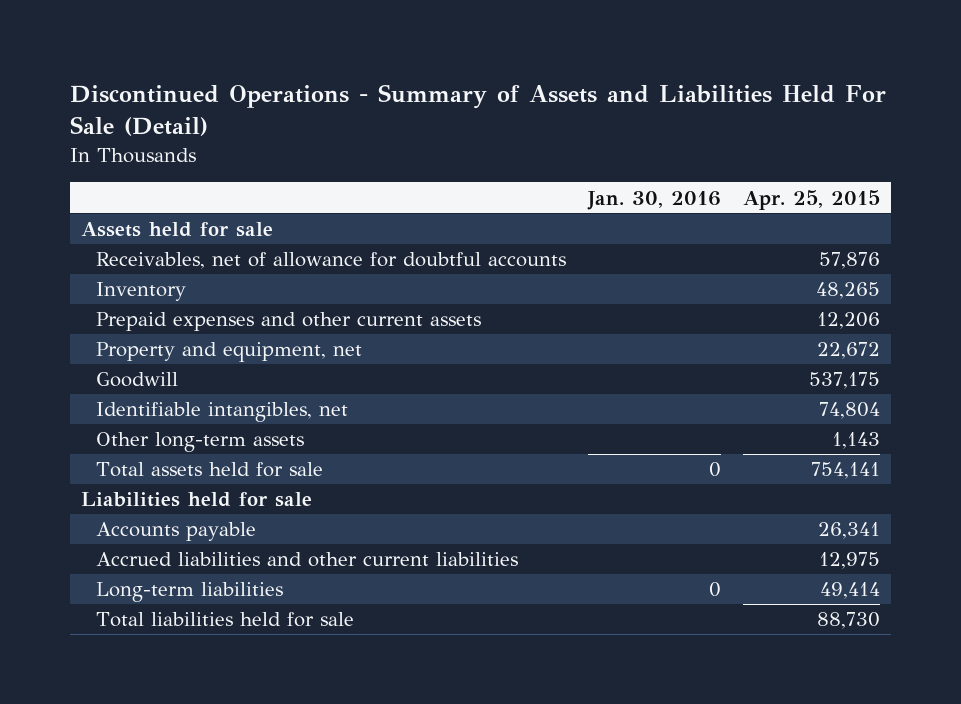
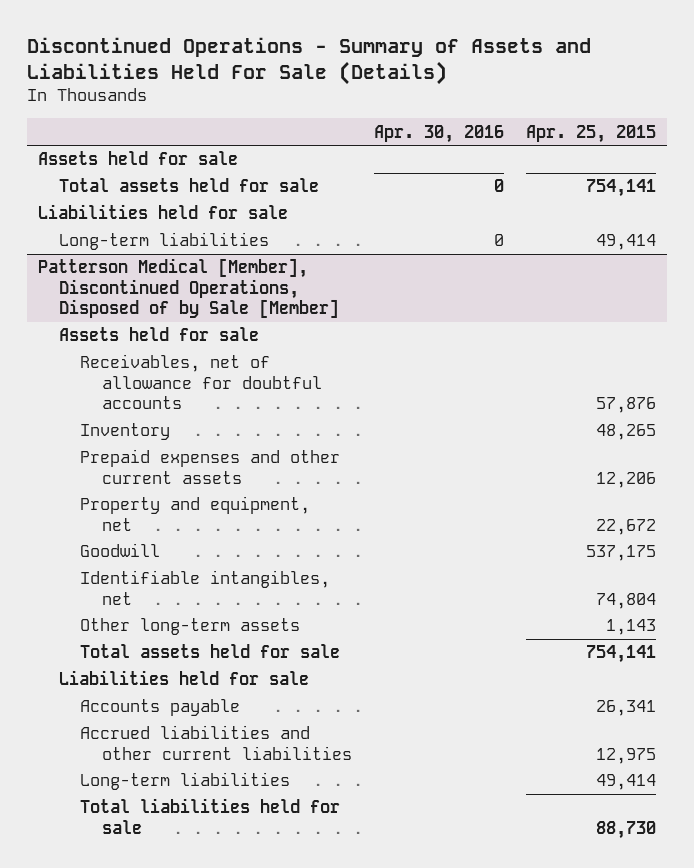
[69,83,886,136] Discontinued Operations - Summary of Assets and Liabilities Held For Sale (Detail) -> [26,36,591,85] Discontinued Operations - Summary of Assets and Liabilities Held For Sale (Details)
[587,190,722,210] Jan. 30, 2016 -> none
none -> [374,124,505,143] Apr. 30, 2016
none -> [59,178,320,193] Total assets held for sale
none -> [37,204,288,220] Liabilities held for sale
none -> [59,232,270,251] Long-term liabilities
none -> [37,258,340,319] Patterson Medical [Member], Discontinued Operations, Disposed of by Sale [Member]
none -> [59,327,260,342] Assets held for sale

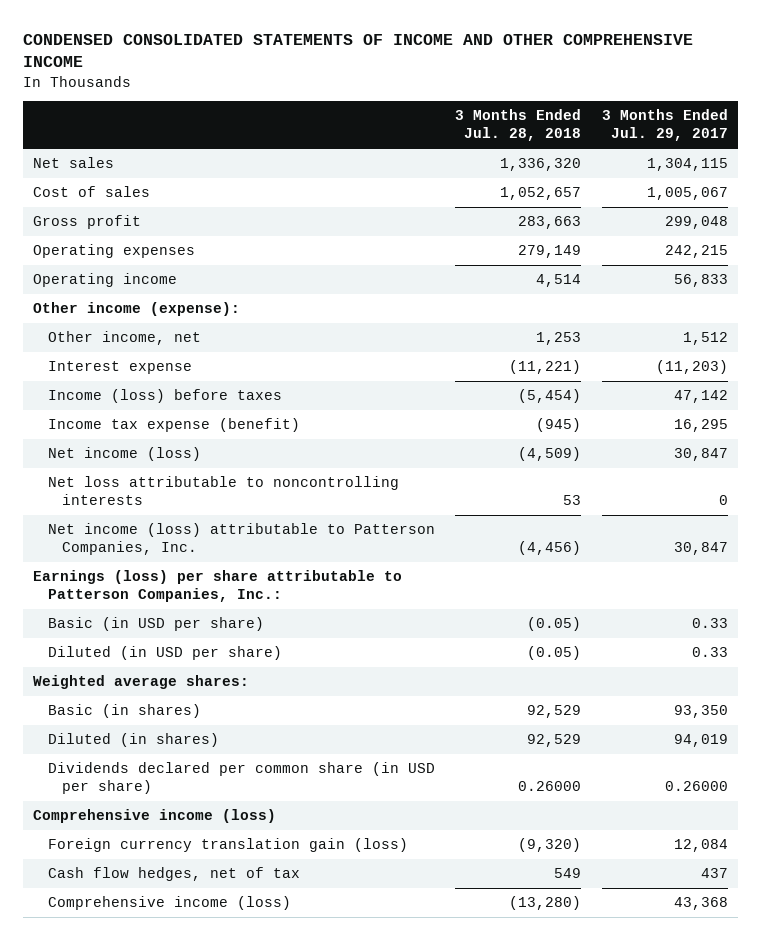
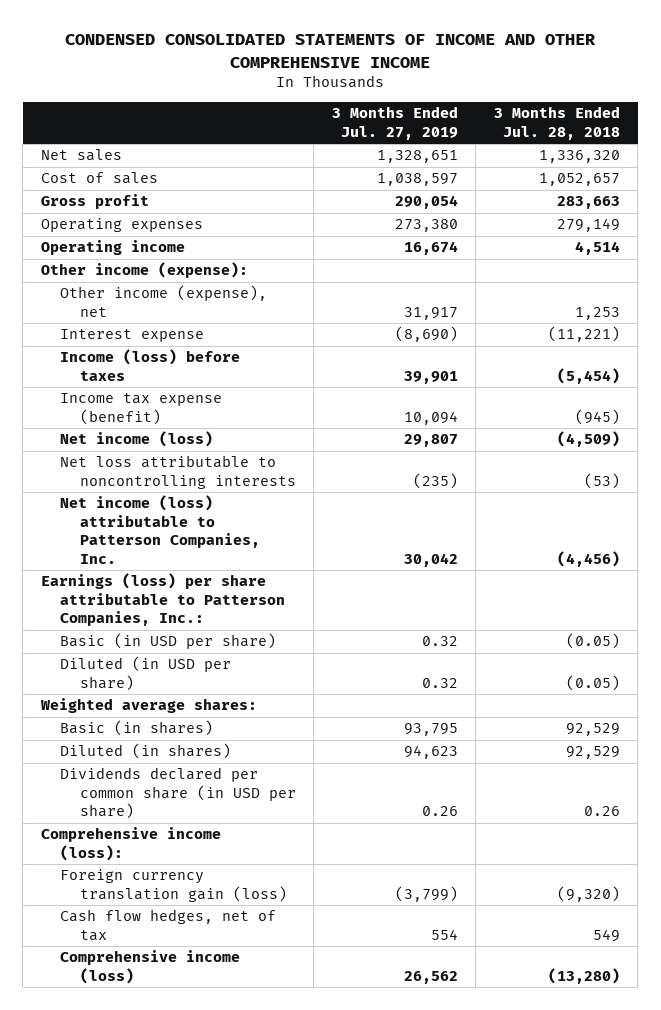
[601,109,728,142] 3 Months Ended Jul. 29, 2017 -> none
none -> [331,106,458,140] 3 Months Ended Jul. 27, 2019
[47,331,201,346] Other income, net -> [60,285,268,317] Other income (expense), net
[563,495,582,506] 53 -> [583,472,620,489] (53)
[518,781,582,792] 0.26000 -> [583,806,620,817] 0.26
[33,809,277,824] Comprehensive income (loss) -> [40,827,221,861] Comprehensive income (loss):

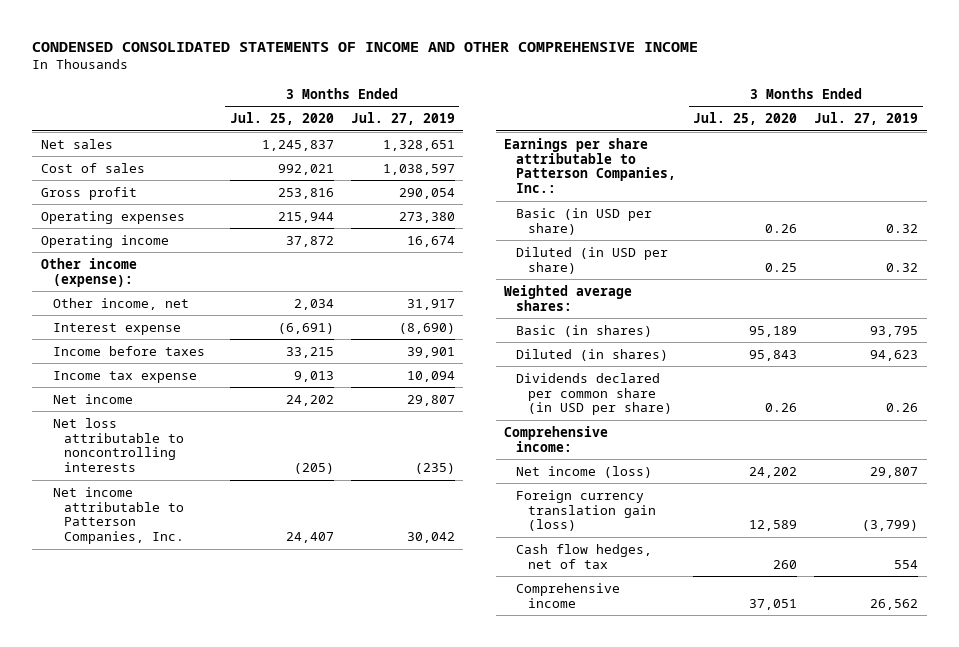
[493,106,620,140] 3 Months Ended Jul. 28, 2018 -> none
none -> [229,112,334,126] Jul. 25, 2020
[60,285,268,317] Other income (expense), net -> [52,297,189,310] Other income, net
[60,349,241,381] Income (loss) before taxes -> [52,345,205,356] Income before taxes
[60,393,223,425] Income tax expense (benefit) -> [52,370,197,383] Income tax expense
none -> [52,393,133,404] Net income
[60,495,260,565] Net income (loss) attributable to Patterson Companies, Inc. -> [52,486,185,545] Net income attributable to Patterson Companies, Inc.
[40,573,286,627] Earnings (loss) per share attributable to Patterson Companies, Inc.: -> [504,137,676,194] Earnings per share attributable to Patterson Companies, Inc.:
[40,827,221,861] Comprehensive income (loss): -> [504,425,609,452] Comprehensive income:
[60,431,214,448] Net income (loss) -> [515,465,652,478] Net income (loss)
[60,950,241,984] Comprehensive income (loss) -> [515,582,620,608] Comprehensive income

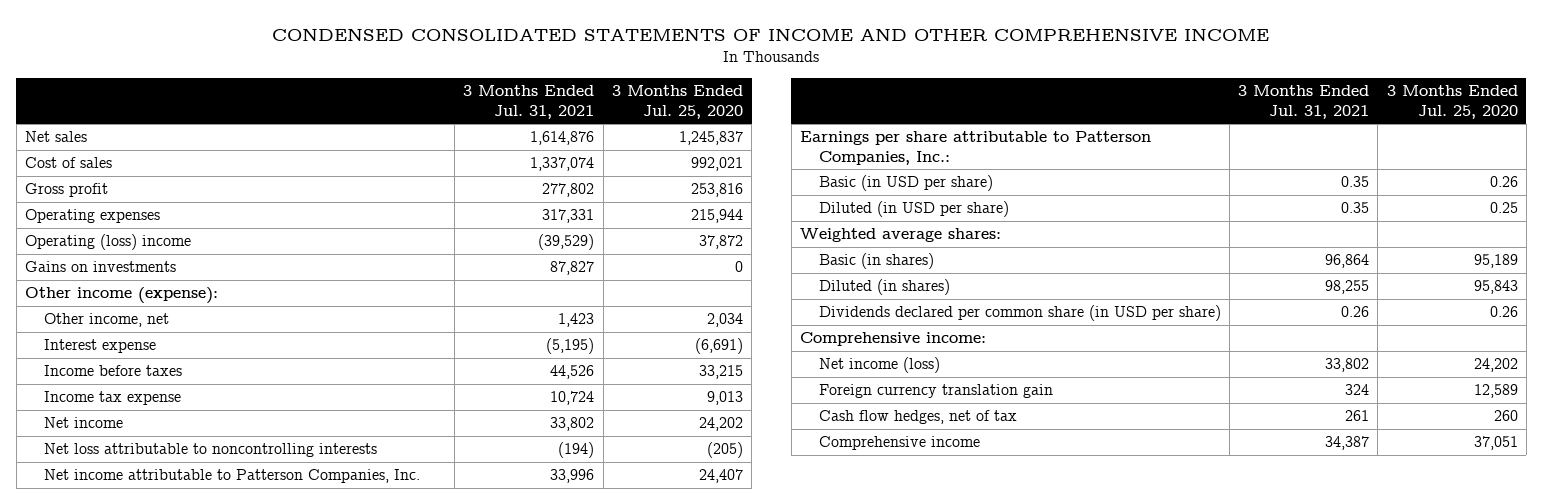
[350,112,455,126] Jul. 27, 2019 -> none
none -> [463,85,595,119] 3 Months Ended Jul. 31, 2021
[40,234,169,248] Operating income -> [25,234,192,251] Operating (loss) income
none -> [25,261,177,273] Gains on investments
[515,489,656,532] Foreign currency translation gain (loss) -> [818,384,1053,399] Foreign currency translation gain

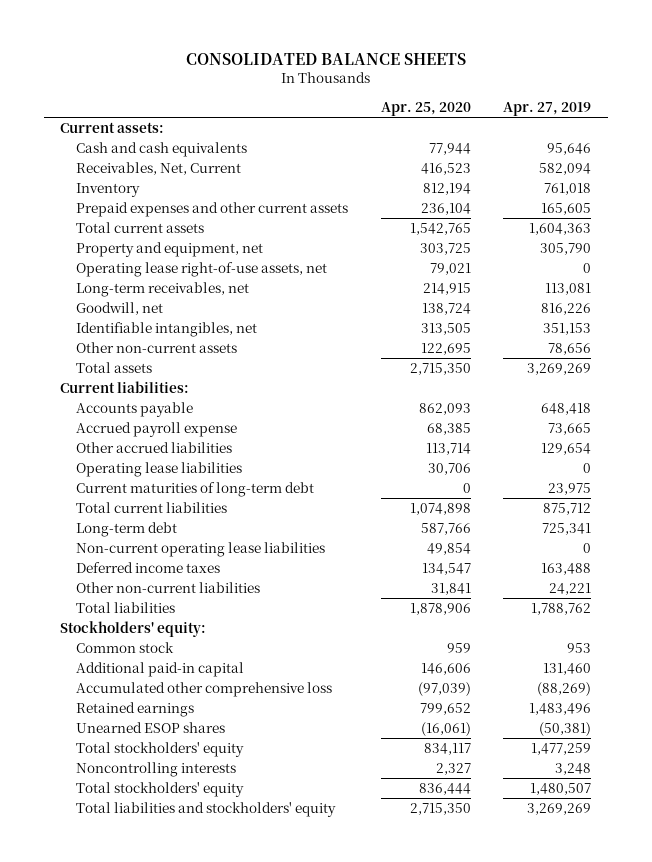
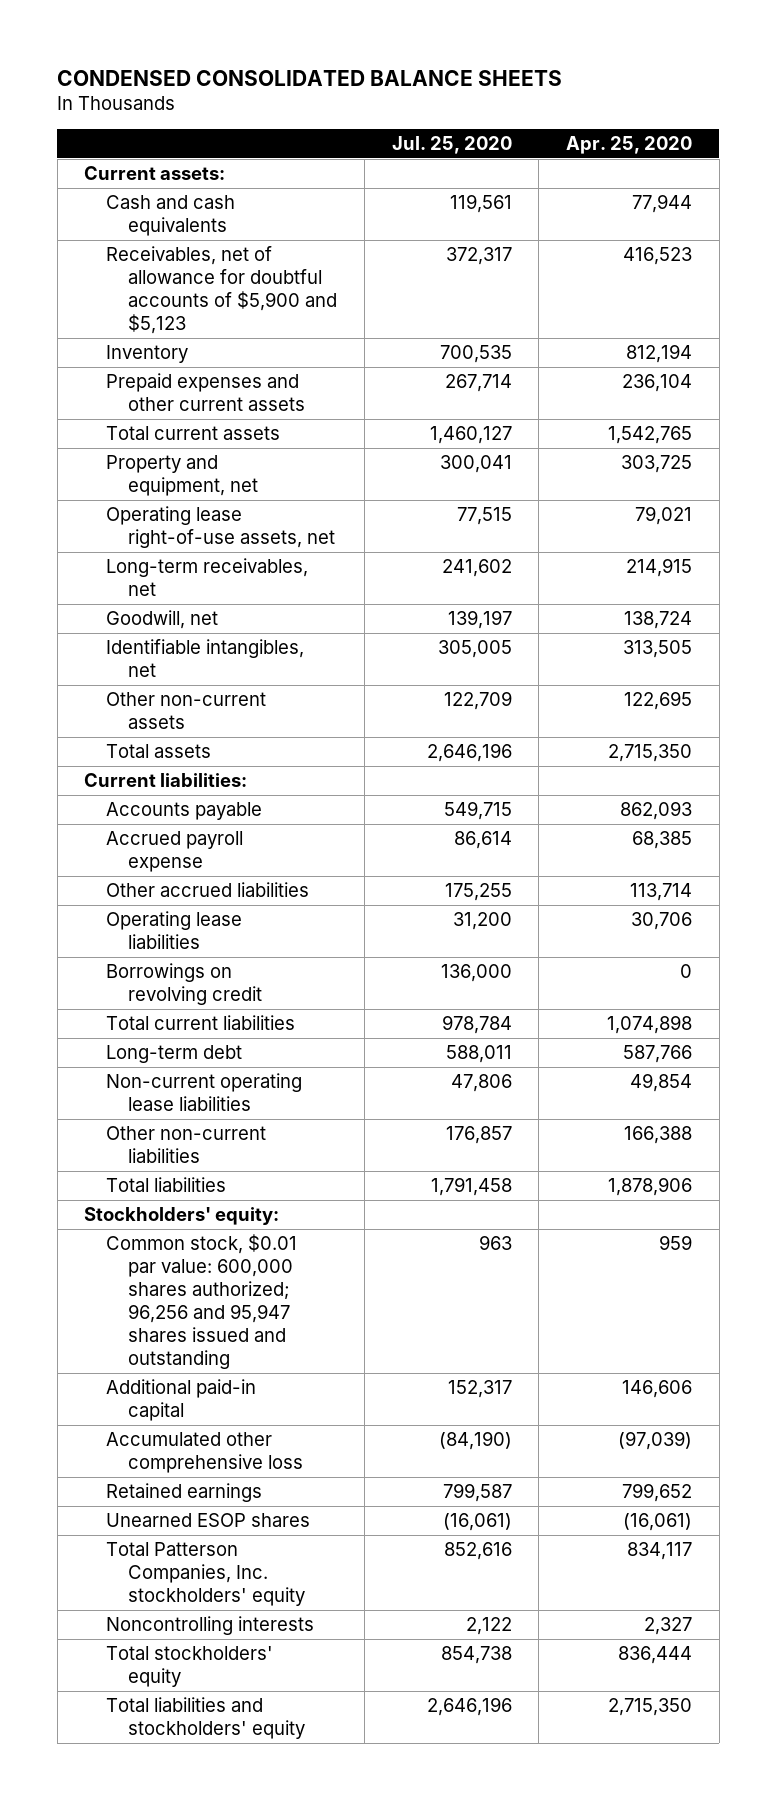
[185,53,466,66] CONSOLIDATED BALANCE SHEETS -> [57,69,563,86] CONDENSED CONSOLIDATED BALANCE SHEETS
[503,102,592,117] Apr. 27, 2019 -> none
none -> [391,136,512,155] Jul. 25, 2020
[75,162,241,176] Receivables, Net, Current -> [106,246,338,335] Receivables, net of allowance for doubtful accounts of $5,900 and $5,123
[75,482,314,498] Current maturities of long-term debt -> none
none -> [106,963,263,1006] Borrowings on revolving credit
[75,562,220,574] Deferred income taxes -> none
[430,583,471,596] 31,841 -> [624,1126,693,1145] 166,388
[75,642,174,654] Common stock -> [106,1234,298,1370] Common stock, $0.01 par value: 600,000 shares authorized; 96,256 and 95,947 shares issued and outstanding
[75,742,244,758] Total stockholders' equity -> [106,1542,306,1607] Total Patterson Companies, Inc. stockholders' equity

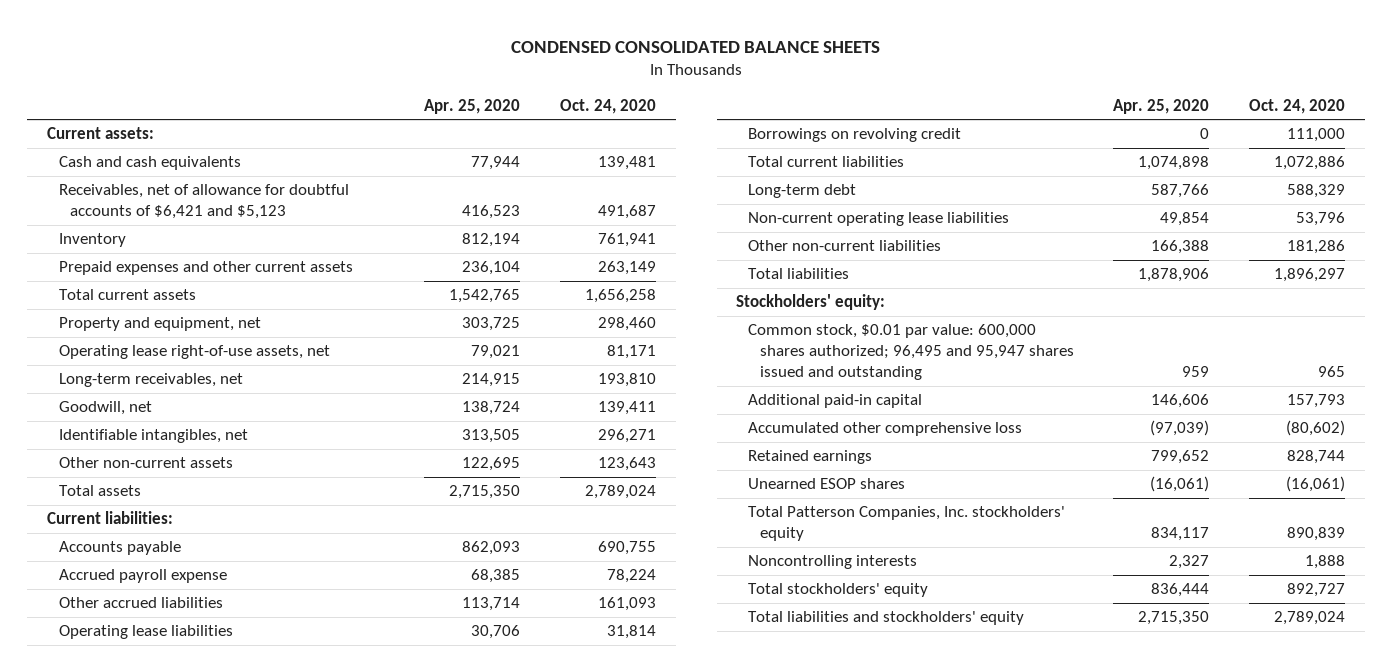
[391,136,512,155] Jul. 25, 2020 -> none
none -> [559,98,656,114] Oct. 24, 2020
[106,246,338,335] Receivables, net of allowance for doubtful accounts of $5,900 and $5,123 -> [58,184,349,220] Receivables, net of allowance for doubtful accounts of $6,421 and $5,123
[106,1234,298,1370] Common stock, $0.01 par value: 600,000 shares authorized; 96,256 and 95,947 shares issued and outstanding -> [748,324,1074,381] Common stock, $0.01 par value: 600,000 shares authorized; 96,495 and 95,947 shares issued and outstanding

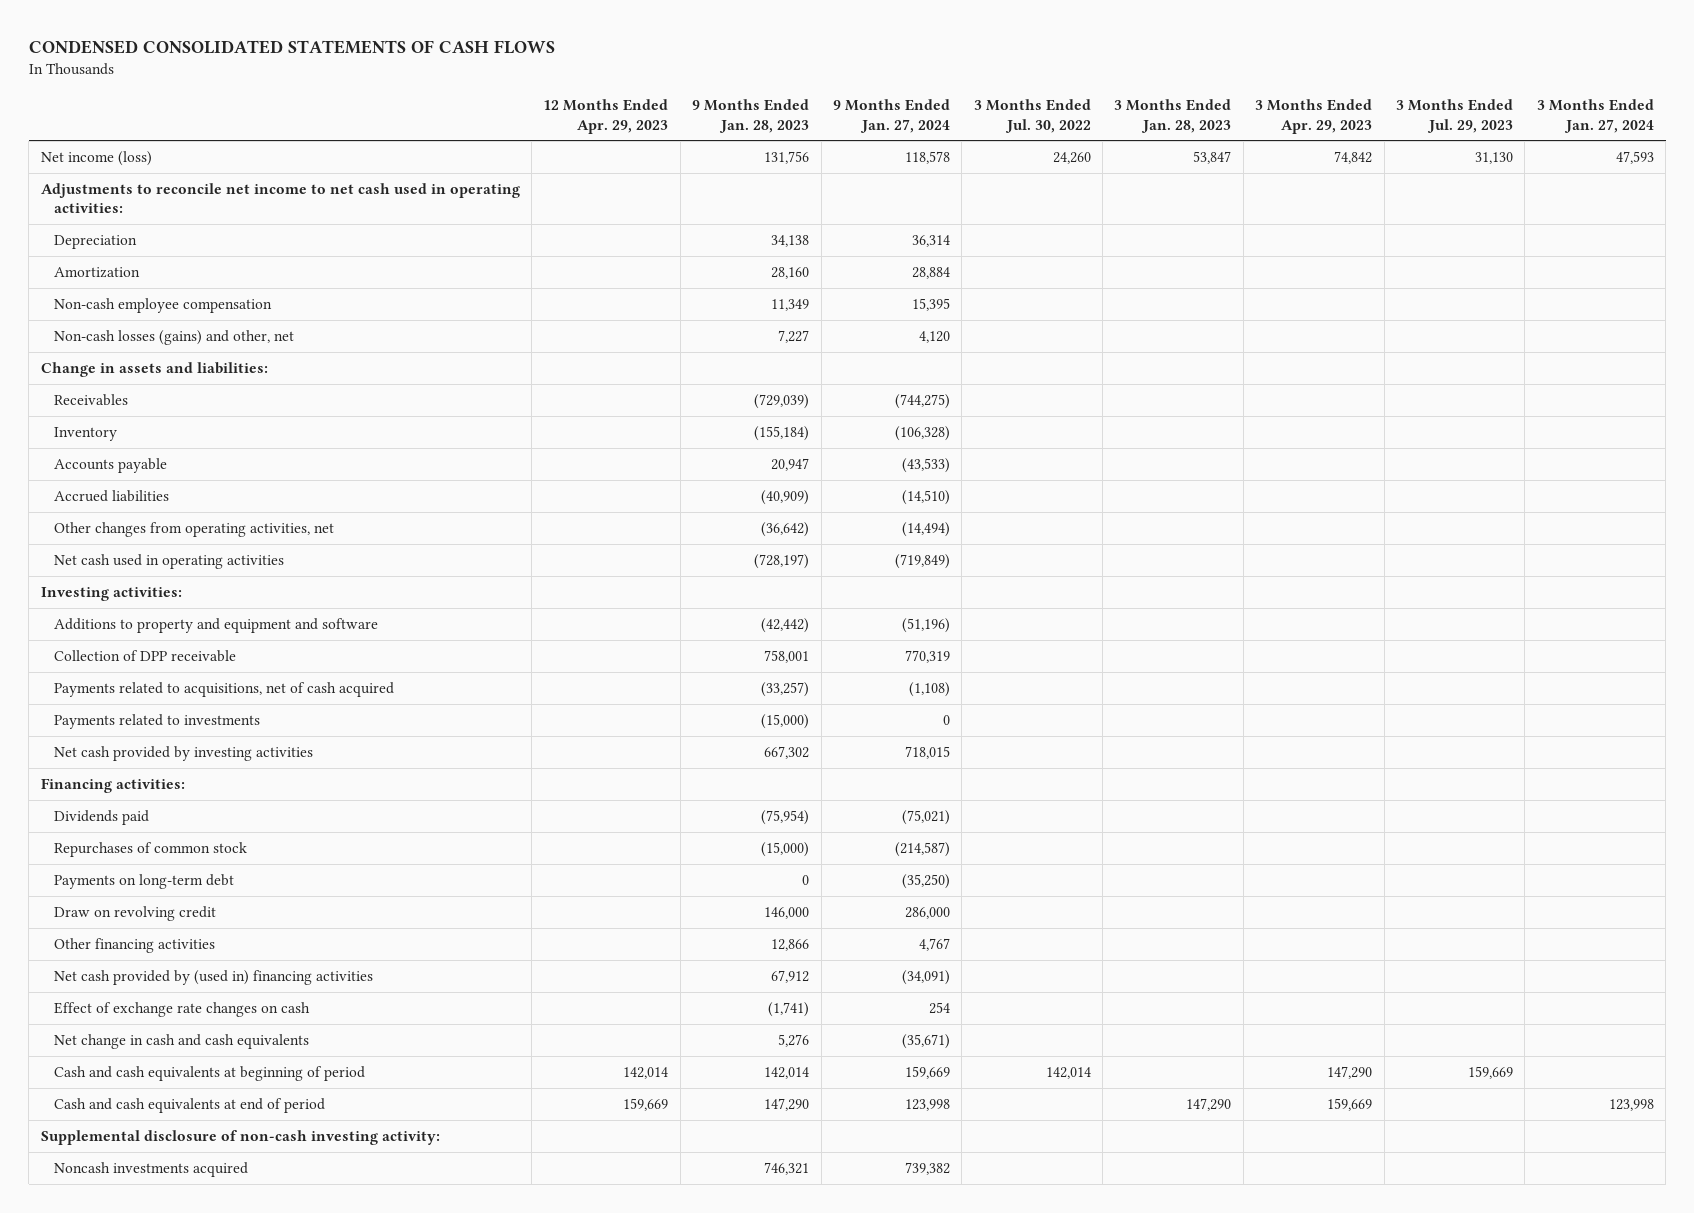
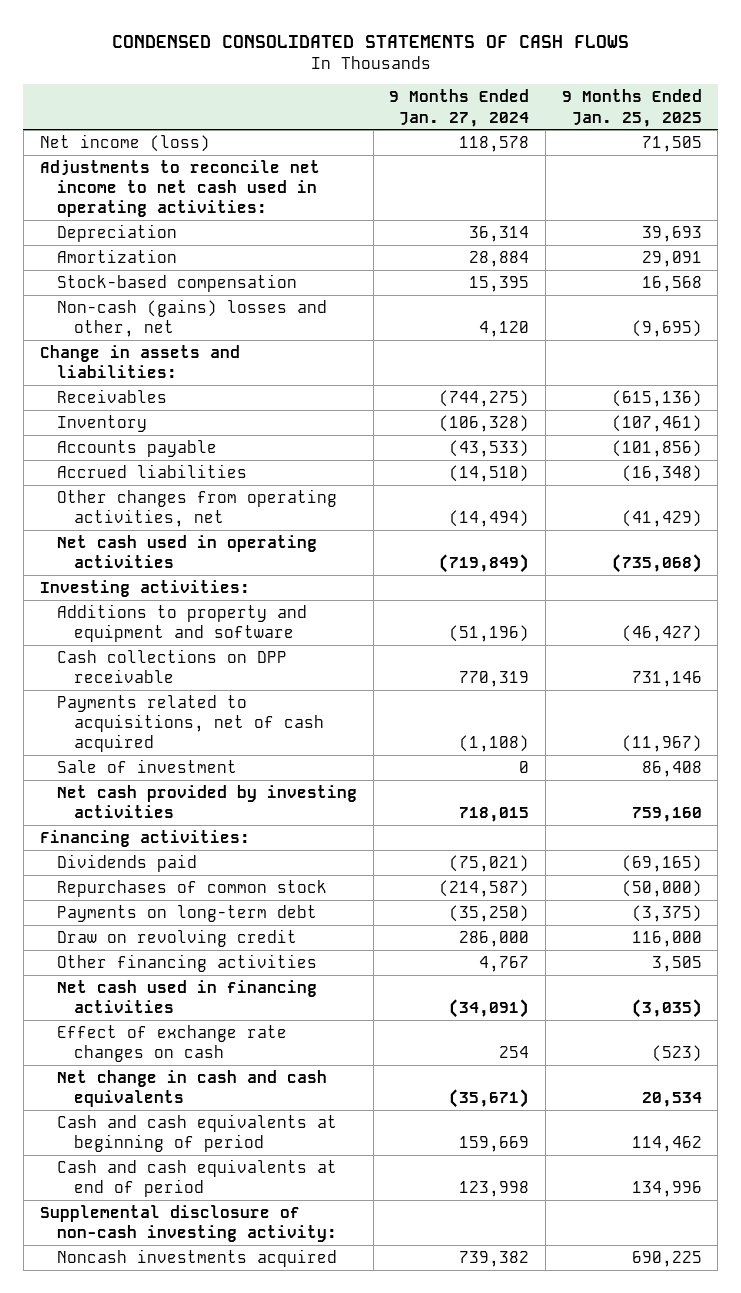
[543,99,669,134] 12 Months Ended Apr. 29, 2023 -> none
[692,99,810,133] 9 Months Ended Jan. 28, 2023 -> none
[973,99,1091,133] 3 Months Ended Jul. 30, 2022 -> none
[1114,99,1232,133] 3 Months Ended Jan. 28, 2023 -> none
[1255,99,1373,134] 3 Months Ended Apr. 29, 2023 -> none
[1395,99,1513,133] 3 Months Ended Jul. 29, 2023 -> none
[1536,99,1654,133] 3 Months Ended Jan. 27, 2024 -> none
none -> [561,89,702,127] 9 Months Ended Jan. 25, 2025
[54,297,273,313] Non-cash employee compensation -> [56,273,297,292] Stock-based compensation
[54,329,295,345] Non-cash losses (gains) and other, net -> [56,298,327,338] Non-cash (gains) losses and other, net
[54,649,237,662] Collection of DPP receivable -> [56,648,287,684] Cash collections on DPP receivable
[54,713,261,729] Payments related to investments -> none
none -> [56,758,237,773] Sale of investment
[54,969,374,985] Net cash provided by (used in) financing activities -> [56,979,317,1014] Net cash used in financing activities

